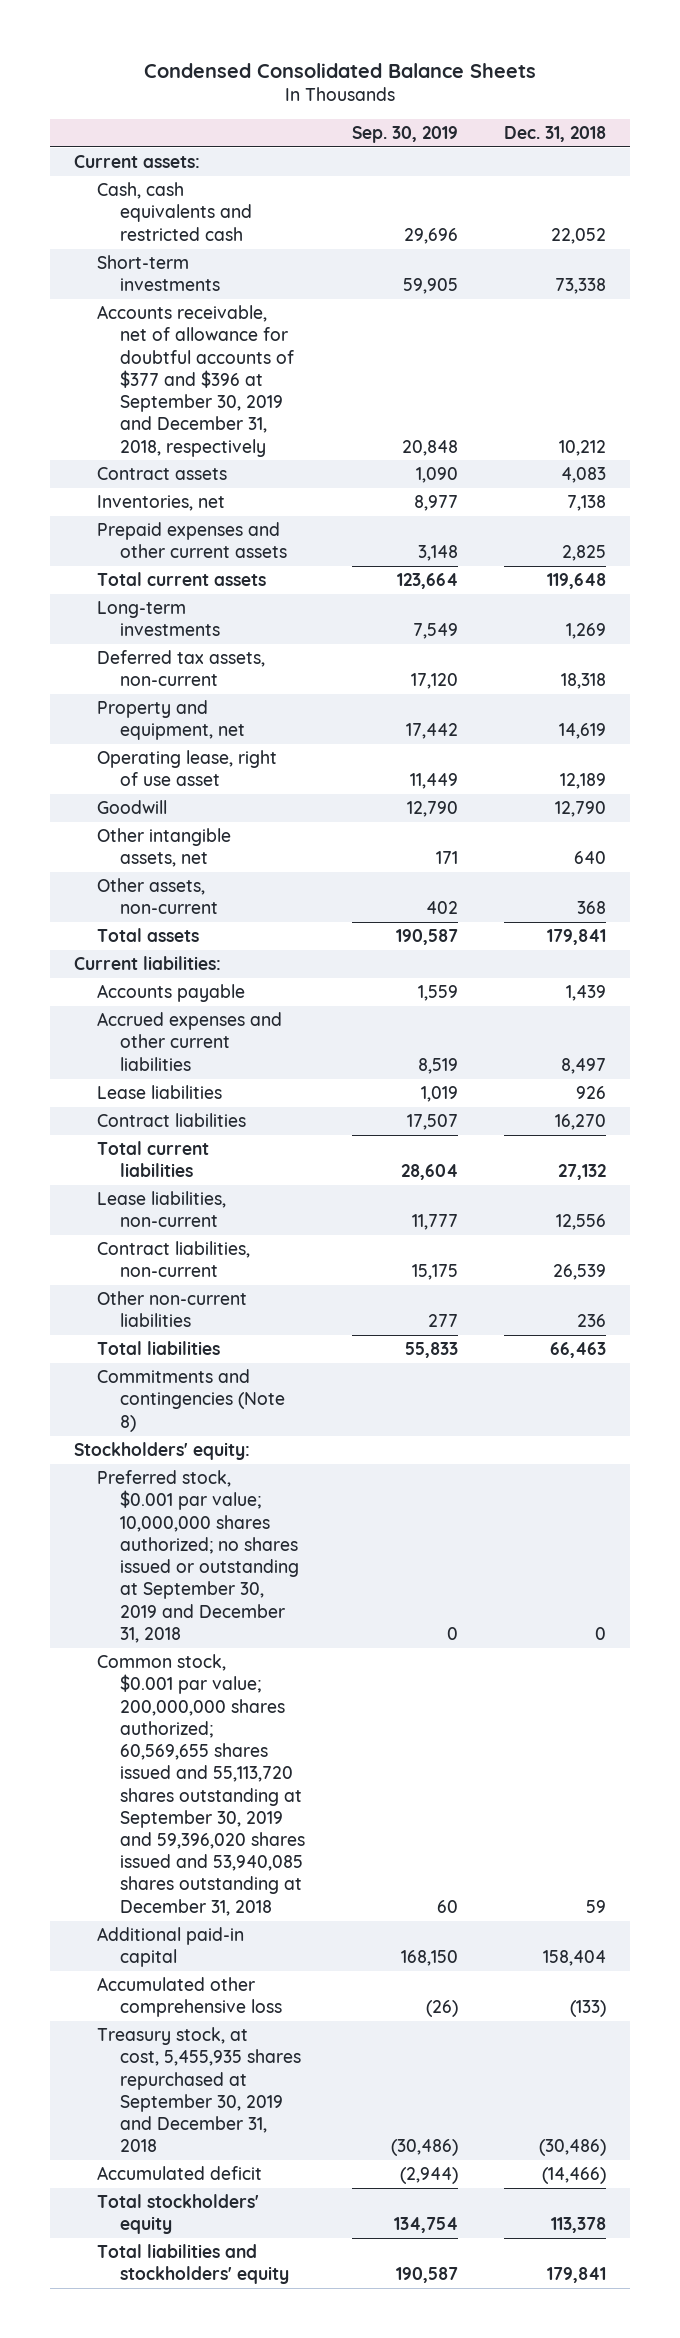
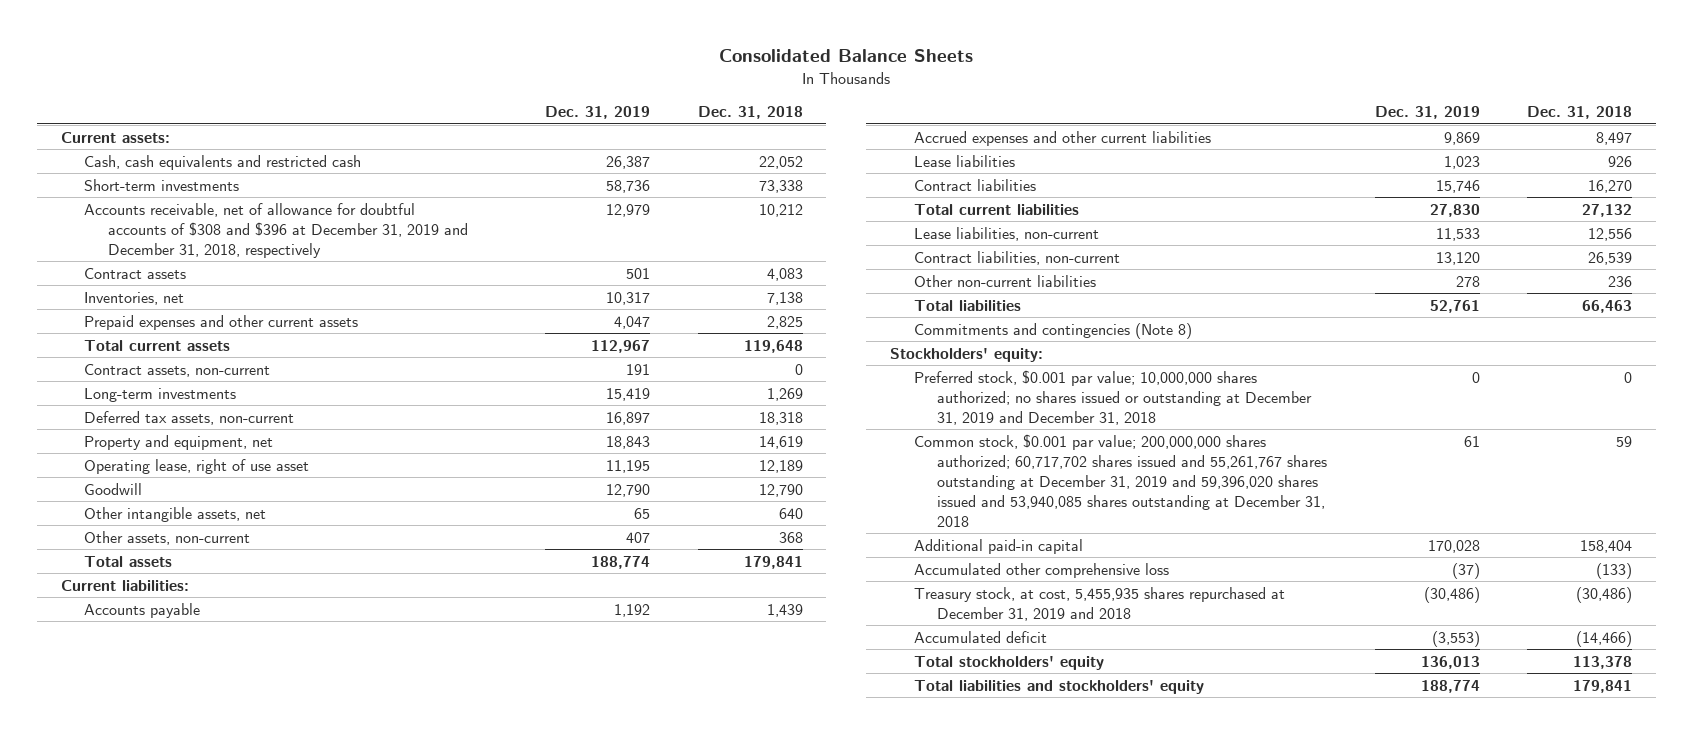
[144,62,537,78] Condensed Consolidated Balance Sheets -> [719,48,974,62] Consolidated Balance Sheets
[351,125,458,143] Sep. 30, 2019 -> none
none -> [545,106,651,120] Dec. 31, 2019
[96,305,294,457] Accounts receivable, net of allowance for doubtful accounts of $377 and $396 at September 30, 2019 and December 31, 2018, respectively -> [84,202,468,258] Accounts receivable, net of allowance for doubtful accounts of $308 and $396 at December 31, 2019 and December 31, 2018, respectively
none -> [84,363,271,377] Contract assets, non-current
[96,1470,299,1643] Preferred stock, $0.001 par value; 10,000,000 shares authorized; no shares issued or outstanding at September 30, 2019 and December 31, 2018 -> [913,369,1313,425] Preferred stock, $0.001 par value; 10,000,000 shares authorized; no shares issued or outstanding at December 31, 2019 and December 31, 2018
[96,1654,305,1916] Common stock, $0.001 par value; 200,000,000 shares authorized; 60,569,655 shares issued and 55,113,720 shares outstanding at September 30, 2019 and 59,396,020 shares issued and 53,940,085 shares outstanding at December 31, 2018 -> [913,433,1328,527] Common stock, $0.001 par value; 200,000,000 shares authorized; 60,717,702 shares issued and 55,261,767 shares outstanding at December 31, 2019 and 59,396,020 shares issued and 53,940,085 shares outstanding at December 31, 2018
[96,2027,301,2153] Treasury stock, at cost, 5,455,935 shares repurchased at September 30, 2019 and December 31, 2018 -> [913,586,1285,621] Treasury stock, at cost, 5,455,935 shares repurchased at December 31, 2019 and 2018

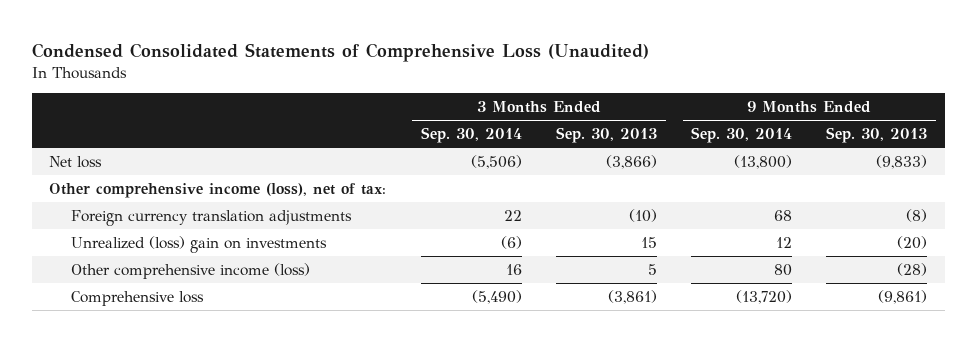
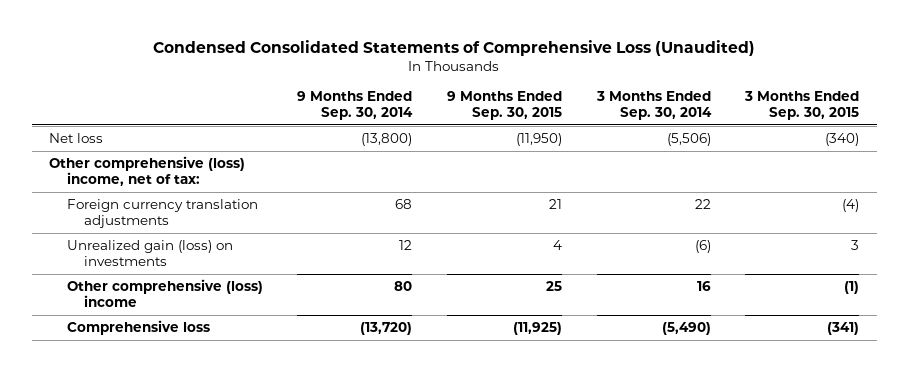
[555,127,657,144] Sep. 30, 2013 -> none
[826,127,928,144] Sep. 30, 2013 -> none
none -> [447,91,563,120] 9 Months Ended Sep. 30, 2015
none -> [744,91,860,120] 3 Months Ended Sep. 30, 2015
[49,182,387,198] Other comprehensive income (loss), net of tax: -> [49,156,246,186] Other comprehensive (loss) income, net of tax:
[71,235,328,253] Unrealized (loss) gain on investments -> [66,240,233,266] Unrealized gain (loss) on investments
[71,262,311,279] Other comprehensive income (loss) -> [66,279,263,307] Other comprehensive (loss) income

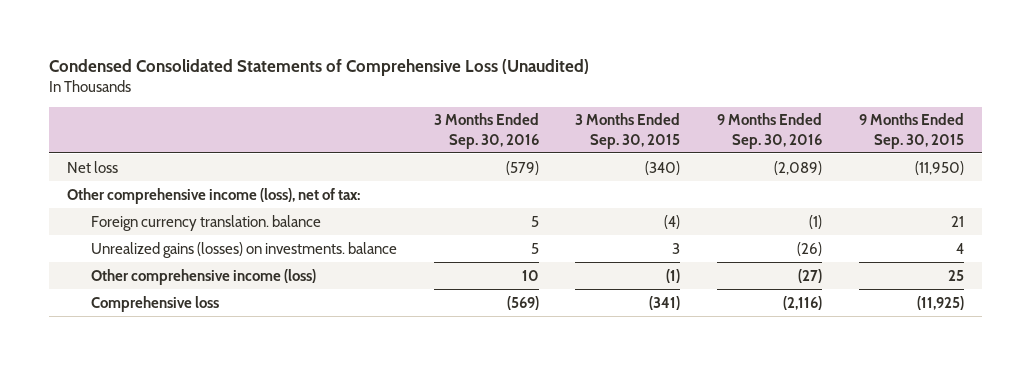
[297,91,414,120] 9 Months Ended Sep. 30, 2014 -> none
[595,91,712,120] 3 Months Ended Sep. 30, 2014 -> none
none -> [433,113,539,149] 3 Months Ended Sep. 30, 2016
none -> [717,113,823,149] 9 Months Ended Sep. 30, 2016
[49,156,246,186] Other comprehensive (loss) income, net of tax: -> [67,187,361,204] Other comprehensive income (loss), net of tax:
[66,199,258,228] Foreign currency translation adjustments -> [90,214,321,231] Foreign currency translation. balance
[66,240,233,266] Unrealized gain (loss) on investments -> [90,241,397,258] Unrealized gains (losses) on investments. balance
[66,279,263,307] Other comprehensive (loss) income -> [90,268,316,285] Other comprehensive income (loss)

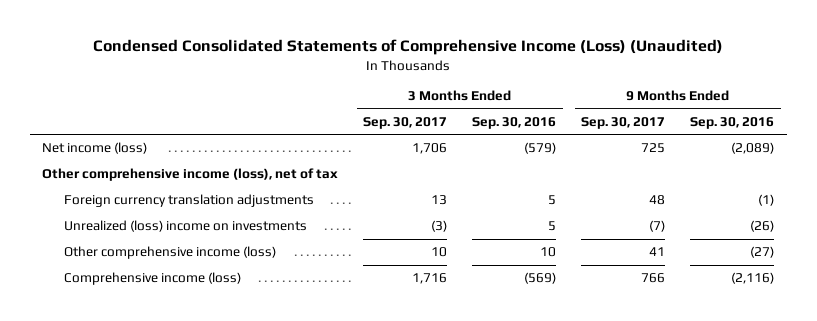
[48,58,589,76] Condensed Consolidated Statements of Comprehensive Loss (Unaudited) -> [93,39,724,56] Condensed Consolidated Statements of Comprehensive Income (Loss) (Unaudited)
[575,113,681,149] 3 Months Ended Sep. 30, 2015 -> none
[858,113,964,149] 9 Months Ended Sep. 30, 2015 -> none
none -> [363,117,448,130] Sep. 30, 2017
none -> [581,117,666,130] Sep. 30, 2017
[67,160,119,173] Net loss -> [42,142,148,155] Net income (loss)
[67,187,361,204] Other comprehensive income (loss), net of tax: -> [42,168,339,182] Other comprehensive income (loss), net of tax
[90,214,321,231] Foreign currency translation. balance -> [64,194,315,208] Foreign currency translation adjustments
[90,241,397,258] Unrealized gains (losses) on investments. balance -> [64,220,308,233] Unrealized (loss) income on investments
[90,295,219,312] Comprehensive loss -> [64,272,242,286] Comprehensive income (loss)

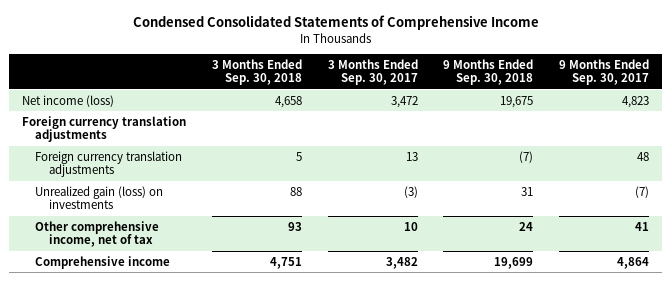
[93,39,724,56] Condensed Consolidated Statements of Comprehensive Income (Loss) (Unaudited) -> [132,15,539,31] Condensed Consolidated Statements of Comprehensive Income
[472,117,557,130] Sep. 30, 2016 -> none
[690,117,775,130] Sep. 30, 2016 -> none
none -> [212,59,303,86] 3 Months Ended Sep. 30, 2018
none -> [443,59,534,86] 9 Months Ended Sep. 30, 2018
[42,168,339,182] Other comprehensive income (loss), net of tax -> none
[412,143,448,155] 1,706 -> [390,95,418,108] 3,472
[641,143,666,154] 725 -> [622,95,650,108] 4,823
none -> [22,115,187,143] Foreign currency translation adjustments
[64,220,308,233] Unrealized (loss) income on investments -> [35,185,164,210] Unrealized gain (loss) on investments
[64,246,277,260] Other comprehensive income (loss) -> [35,220,160,248] Other comprehensive income, net of tax
[64,272,242,286] Comprehensive income (loss) -> [35,255,171,269] Comprehensive income
[412,273,448,285] 1,716 -> [385,256,418,269] 3,482
[641,273,666,284] 766 -> [617,256,650,269] 4,864

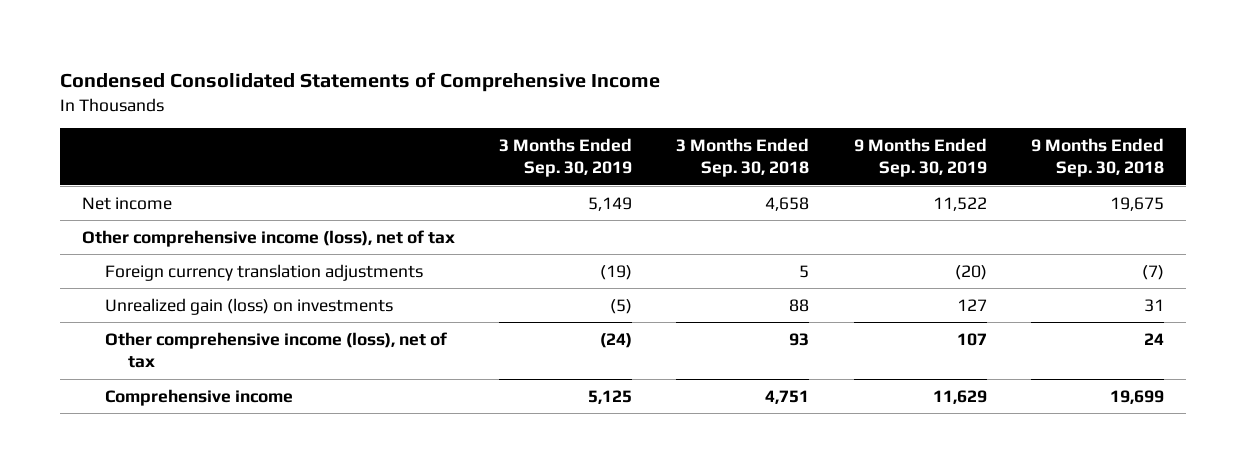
[327,59,418,86] 3 Months Ended Sep. 30, 2017 -> none
[559,59,650,86] 9 Months Ended Sep. 30, 2017 -> none
none -> [499,137,633,178] 3 Months Ended Sep. 30, 2019
none -> [853,137,987,178] 9 Months Ended Sep. 30, 2019
[22,94,115,107] Net income (loss) -> [81,196,172,210] Net income
[22,115,187,143] Foreign currency translation adjustments -> [81,229,455,247] Other comprehensive income (loss), net of tax
[35,220,160,248] Other comprehensive income, net of tax -> [105,331,448,369] Other comprehensive income (loss), net of tax

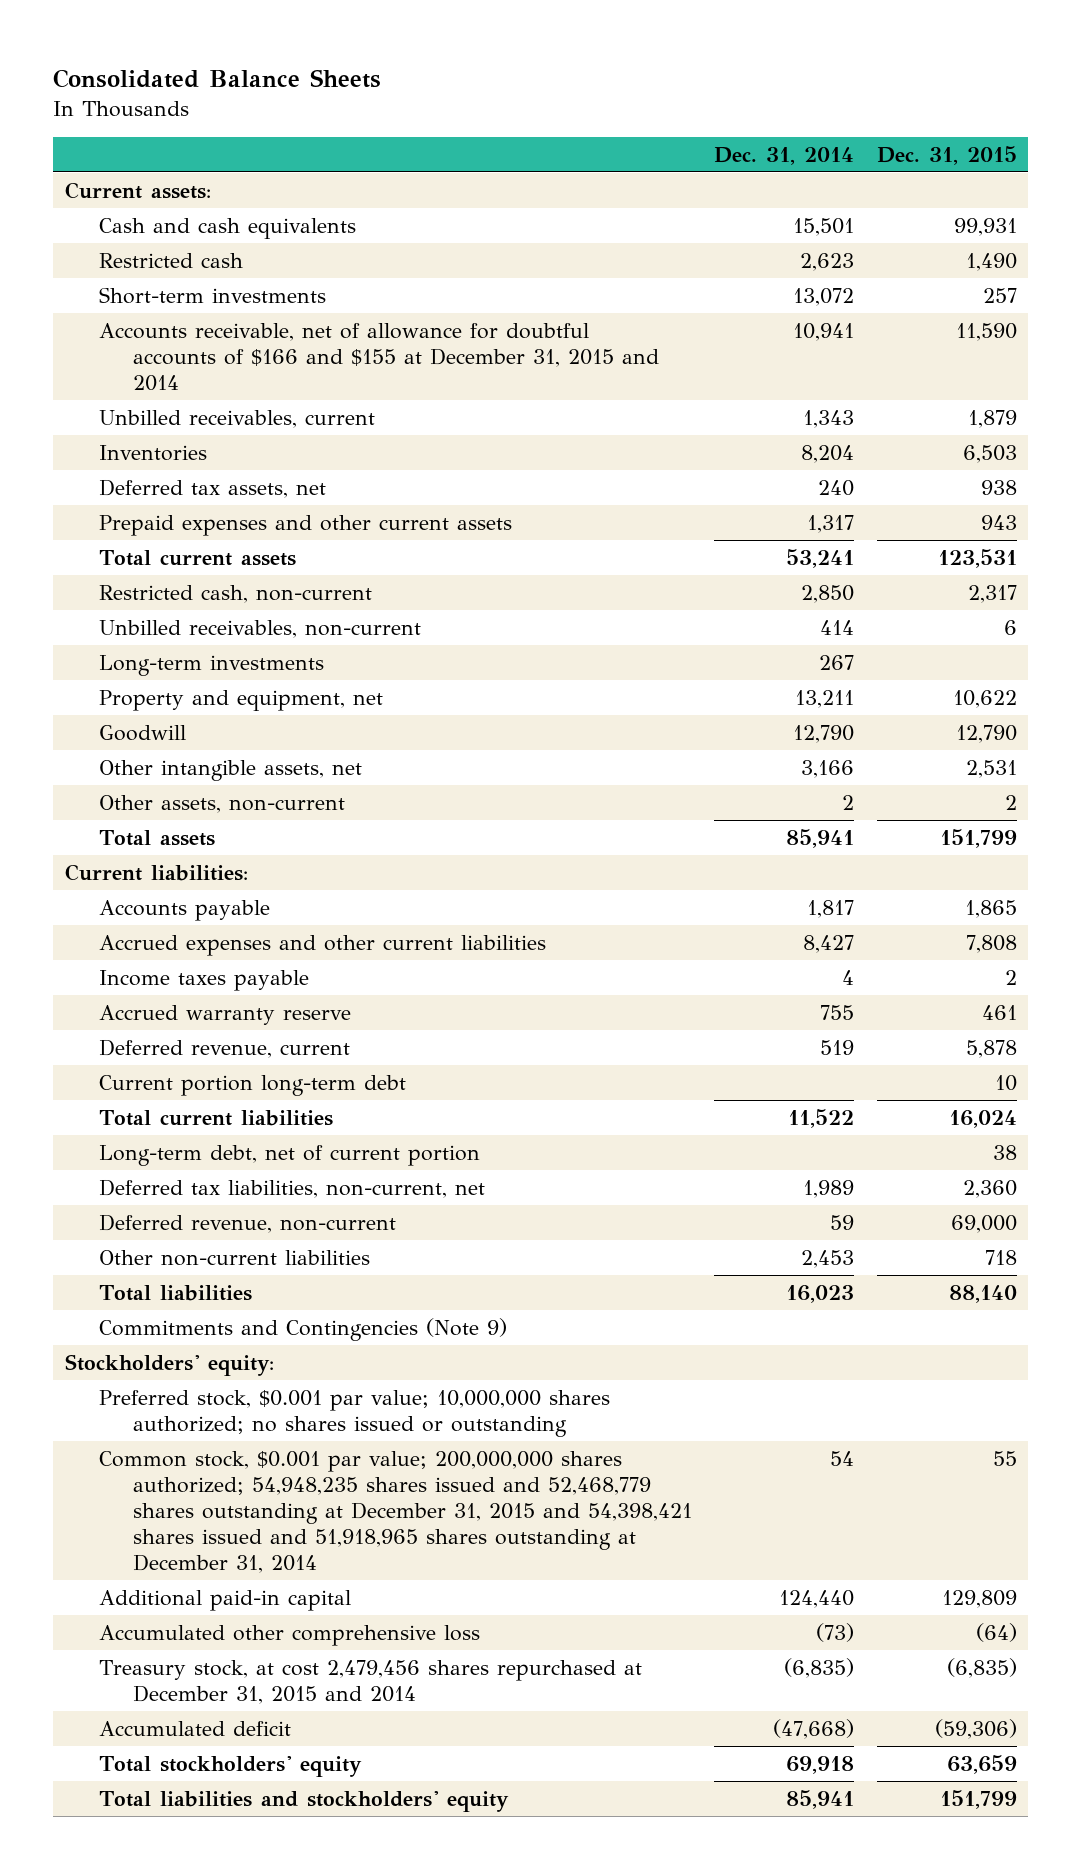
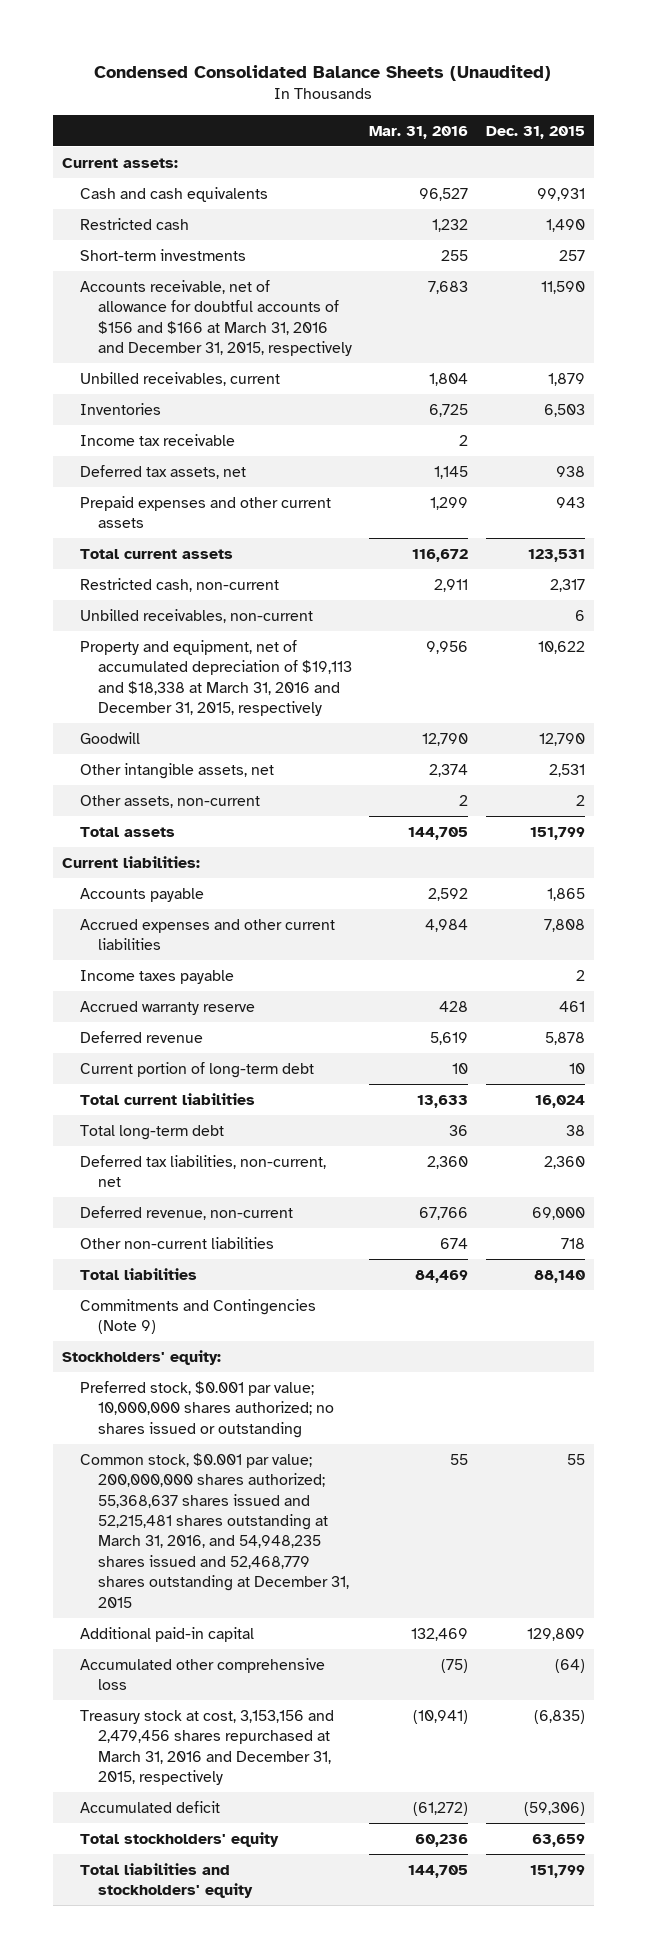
[53,68,382,88] Consolidated Balance Sheets -> [94,64,552,81] Condensed Consolidated Balance Sheets (Unaudited)
[714,147,855,166] Dec. 31, 2014 -> none
none -> [369,125,469,139] Mar. 31, 2016
[98,322,659,391] Accounts receivable, net of allowance for doubtful accounts of $166 and $155 at December 31, 2015 and 2014 -> [79,279,352,357] Accounts receivable, net of allowance for doubtful accounts of $156 and $166 at March 31, 2016 and December 31, 2015, respectively
none -> [79,433,235,446] Income tax receivable
[98,654,324,676] Long-term investments -> none
[98,689,383,711] Property and equipment, net -> [79,639,352,717] Property and equipment, net of accumulated depreciation of $19,113 and $18,338 at March 31, 2016 and December 31, 2015, respectively
[98,1038,350,1058] Deferred revenue, current -> [79,1030,203,1043] Deferred revenue
[98,1074,406,1096] Current portion long-term debt -> [79,1061,314,1078] Current portion of long-term debt
[98,1144,480,1166] Long-term debt, net of current portion -> [79,1124,224,1140] Total long-term debt
[98,1450,692,1574] Common stock, $0.001 par value; 200,000,000 shares authorized; 54,948,235 shares issued and 52,468,779 shares outstanding at December 31, 2015 and 54,398,421 shares issued and 51,918,965 shares outstanding at December 31, 2014 -> [79,1452,349,1608] Common stock, $0.001 par value; 200,000,000 shares authorized; 55,368,637 shares issued and 52,215,481 shares outstanding at March 31, 2016, and 54,948,235 shares issued and 52,468,779 shares outstanding at December 31, 2015
[98,1659,642,1704] Treasury stock, at cost 2,479,456 shares repurchased at December 31, 2015 and 2014 -> [79,1709,334,1786] Treasury stock at cost, 3,153,156 and 2,479,456 shares repurchased at March 31, 2016 and December 31, 2015, respectively

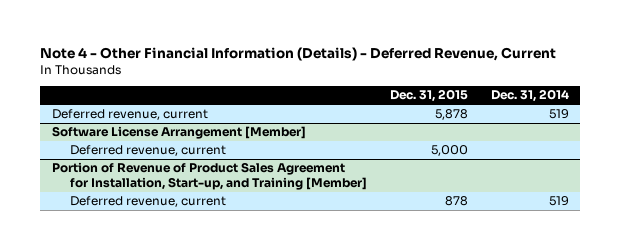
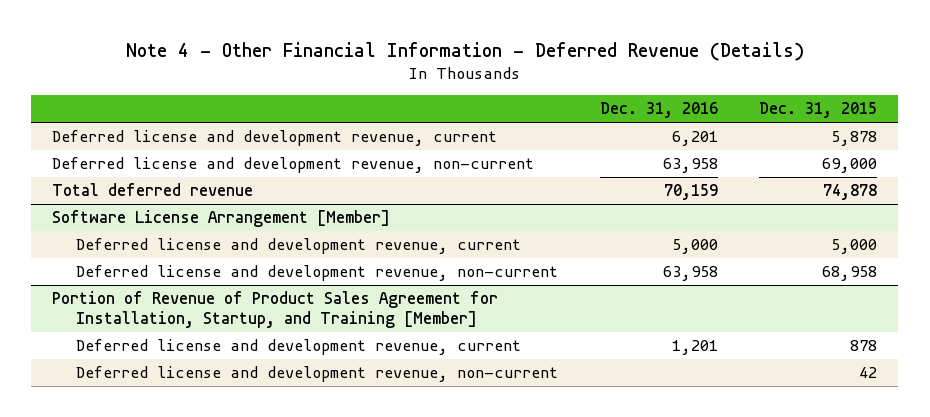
[40,47,557,62] Note 4 - Other Financial Information (Details) - Deferred Revenue, Current -> [125,41,804,61] Note 4 - Other Financial Information - Deferred Revenue (Details)
[490,89,569,103] Dec. 31, 2014 -> none
none -> [599,102,718,119] Dec. 31, 2016
[51,109,208,121] Deferred revenue, current -> [52,130,498,147] Deferred license and development revenue, current
none -> [52,157,535,174] Deferred license and development revenue, non-current
none -> [52,183,254,197] Total deferred revenue
[70,145,227,157] Deferred revenue, current -> [76,238,522,255] Deferred license and development revenue, current
none -> [76,265,559,282] Deferred license and development revenue, non-current
[51,162,368,190] Portion of Revenue of Product Sales Agreement for Installation, Start-up, and Training [Member] -> [52,291,499,329] Portion of Revenue of Product Sales Agreement for Installation, Startup, and Training [Member]
[70,196,227,208] Deferred revenue, current -> [76,339,522,356] Deferred license and development revenue, current
none -> [76,366,559,383] Deferred license and development revenue, non-current

